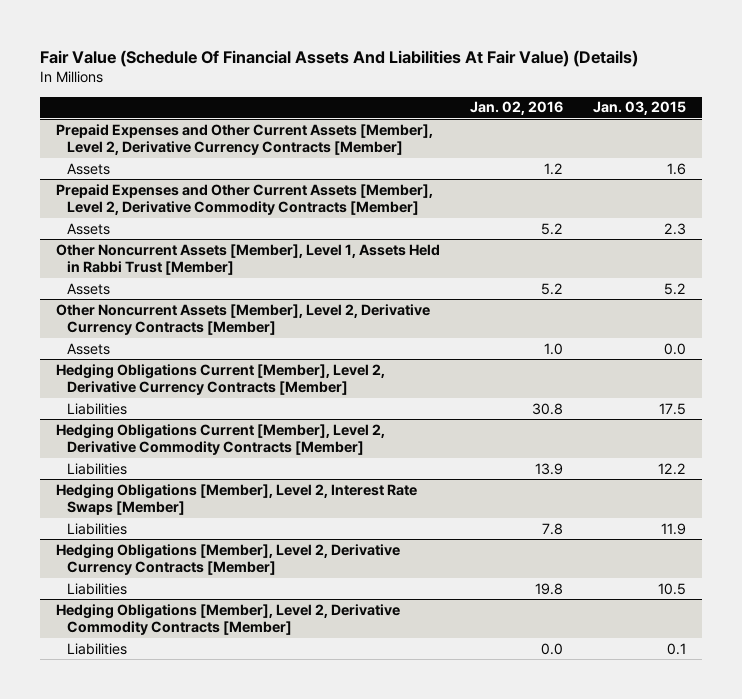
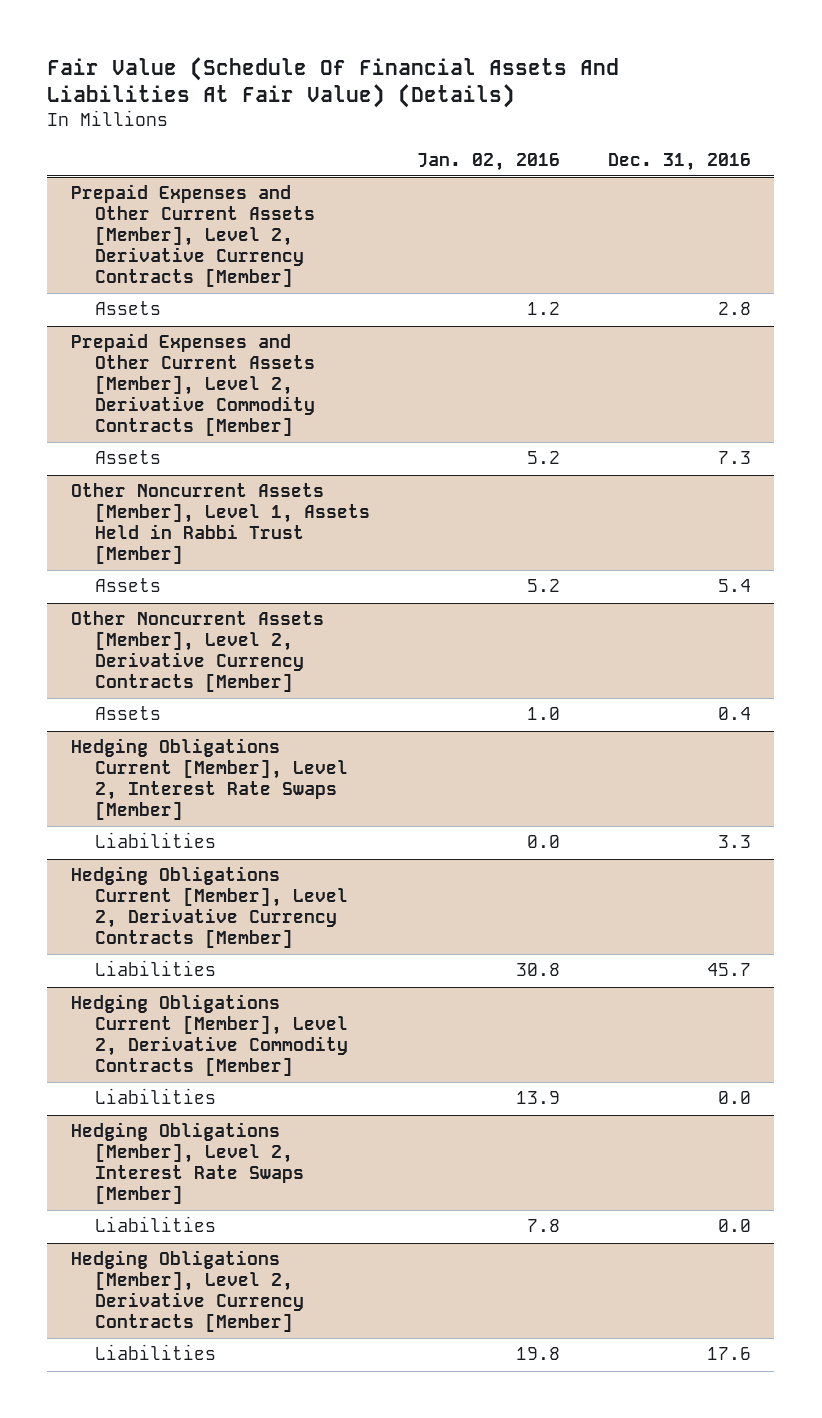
[593,101,687,116] Jan. 03, 2015 -> none
none -> [607,152,751,171] Dec. 31, 2016
none -> [70,738,348,821] Hedging Obligations Current [Member], Level 2, Interest Rate Swaps [Member]
none -> [94,832,216,849] Liabilities
[55,603,400,636] Hedging Obligations [Member], Level 2, Derivative Commodity Contracts [Member] -> none
[67,642,128,655] Liabilities -> none

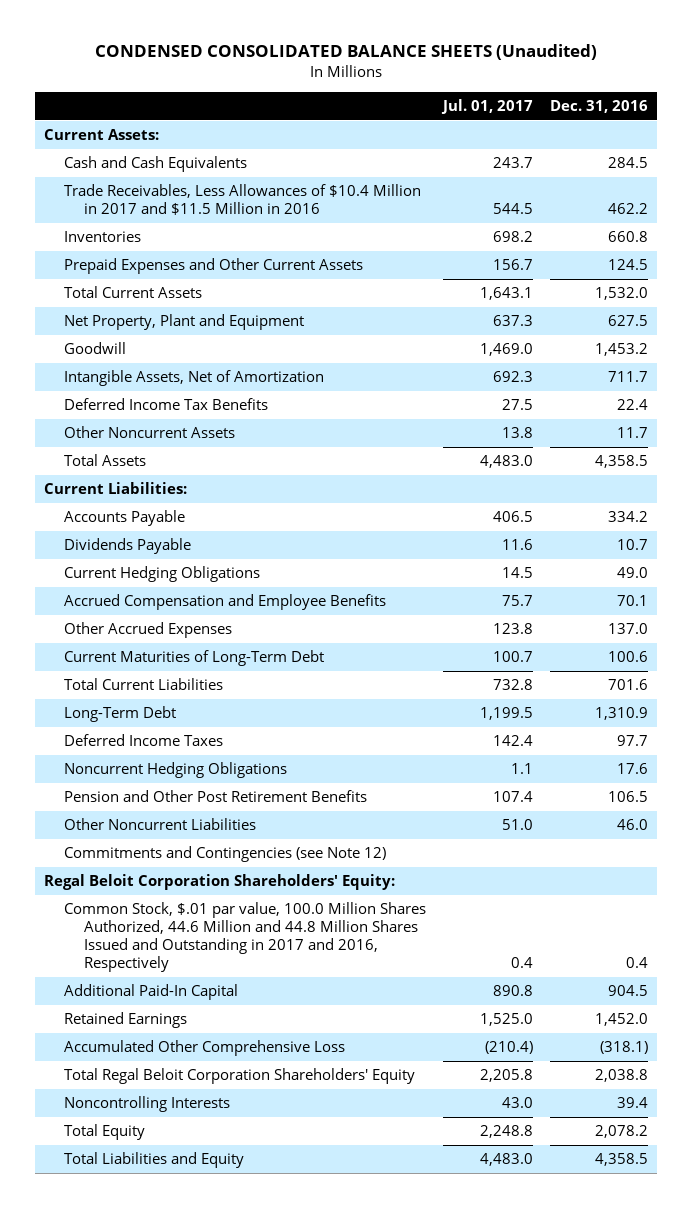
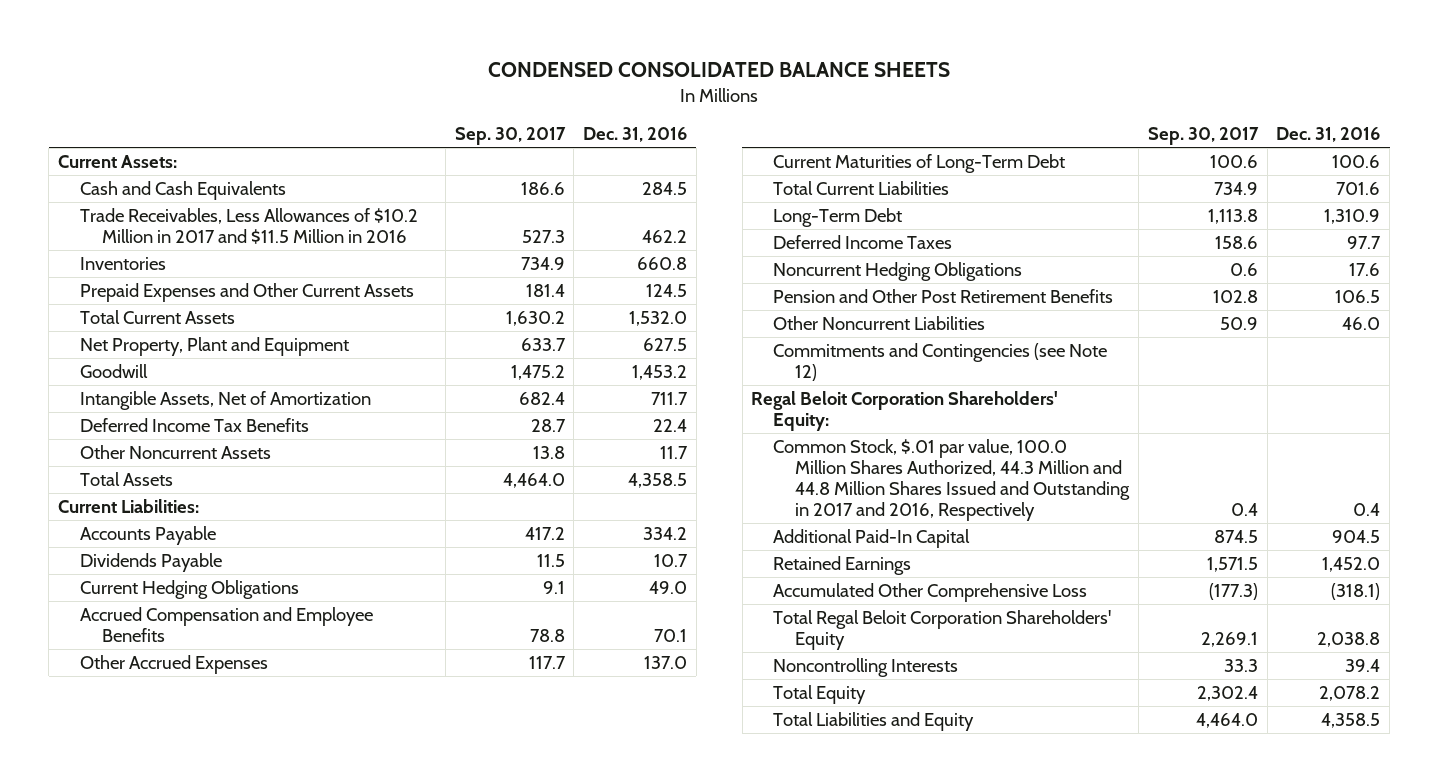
[94,44,597,61] CONDENSED CONSOLIDATED BALANCE SHEETS (Unaudited) -> [488,62,951,78] CONDENSED CONSOLIDATED BALANCE SHEETS
[441,98,534,114] Jul. 01, 2017 -> none
none -> [454,127,566,146] Sep. 30, 2017
[63,184,421,216] Trade Receivables, Less Allowances of $10.4 Million in 2017 and $11.5 Million in 2016 -> [80,207,419,244] Trade Receivables, Less Allowances of $10.2 Million in 2017 and $11.5 Million in 2016
[63,902,426,972] Common Stock, $.01 par value, 100.0 Million Shares Authorized, 44.6 Million and 44.8 Million Shares Issued and Outstanding in 2017 and 2016, Respectively -> [773,438,1131,522] Common Stock, $.01 par value, 100.0 Million Shares Authorized, 44.3 Million and 44.8 Million Shares Issued and Outstanding in 2017 and 2016, Respectively

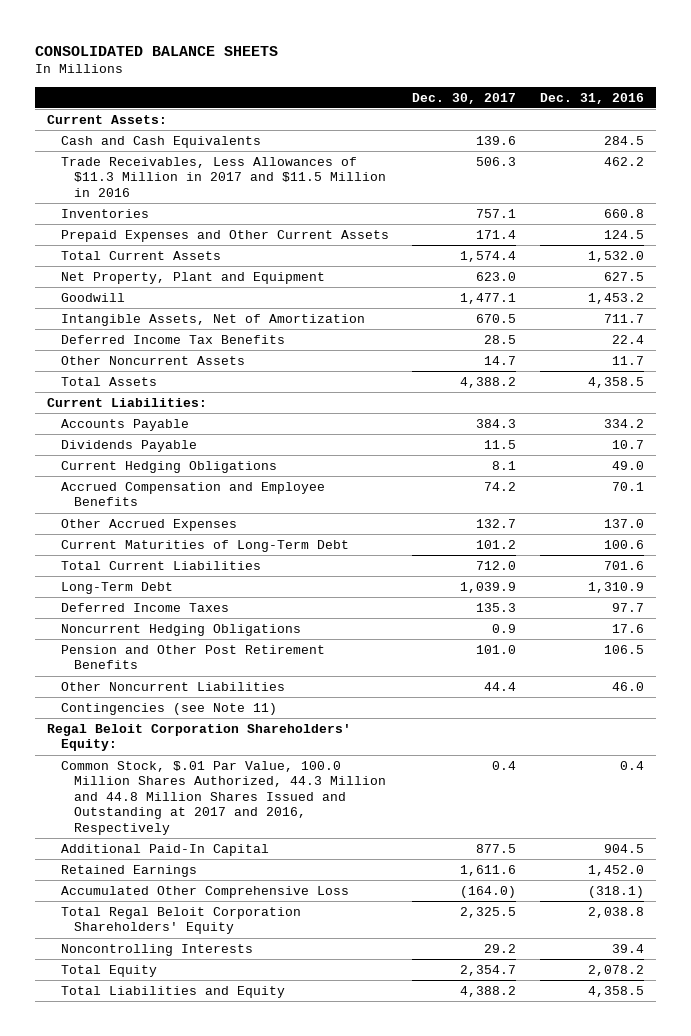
[488,62,951,78] CONDENSED CONSOLIDATED BALANCE SHEETS -> [35,45,279,56] CONSOLIDATED BALANCE SHEETS
[454,127,566,146] Sep. 30, 2017 -> none
none -> [412,92,517,104] Dec. 30, 2017
[80,207,419,244] Trade Receivables, Less Allowances of $10.2 Million in 2017 and $11.5 Million in 2016 -> [60,156,387,197] Trade Receivables, Less Allowances of $11.3 Million in 2017 and $11.5 Million in 2016
[773,342,1108,381] Commitments and Contingencies (see Note 12) -> [60,702,277,715] Contingencies (see Note 11)
[773,438,1131,522] Common Stock, $.01 par value, 100.0 Million Shares Authorized, 44.3 Million and 44.8 Million Shares Issued and Outstanding in 2017 and 2016, Respectively -> [60,760,387,835] Common Stock, $.01 Par Value, 100.0 Million Shares Authorized, 44.3 Million and 44.8 Million Shares Issued and Outstanding at 2017 and 2016, Respectively

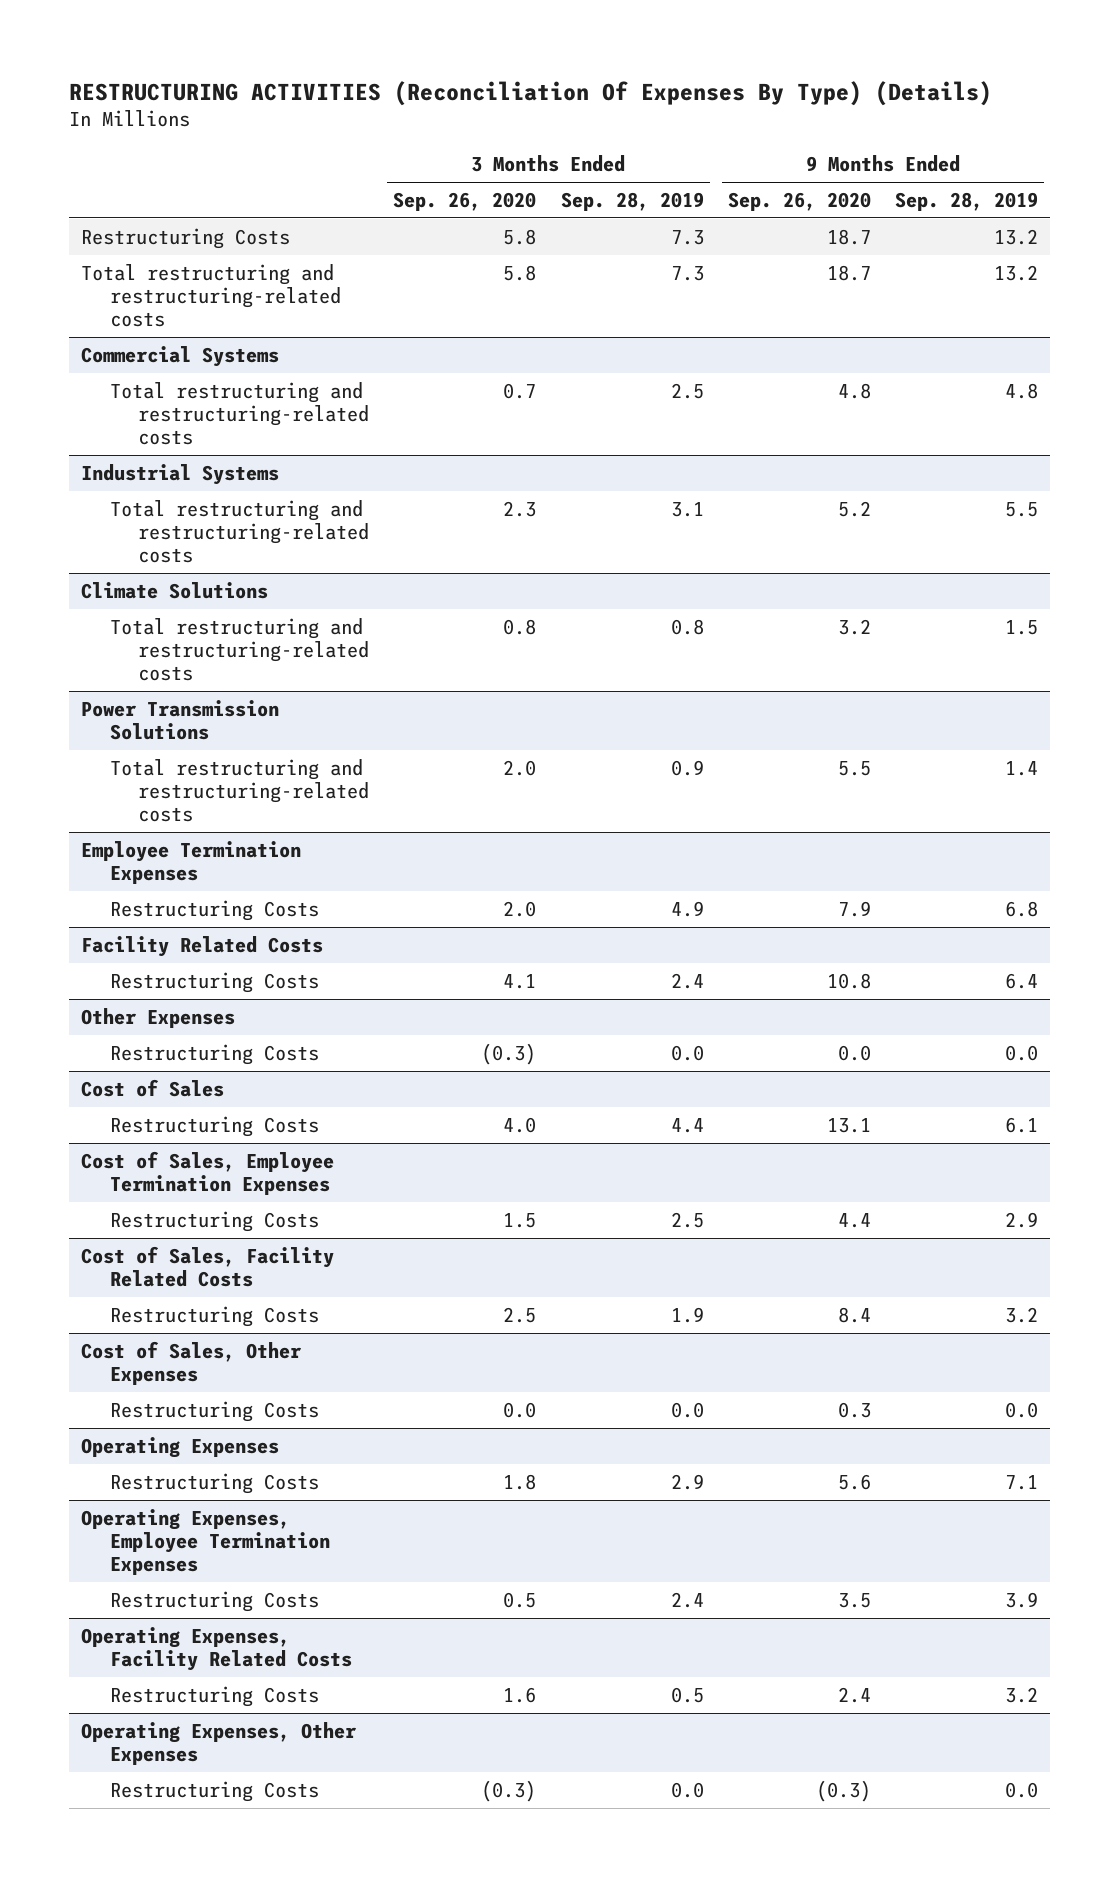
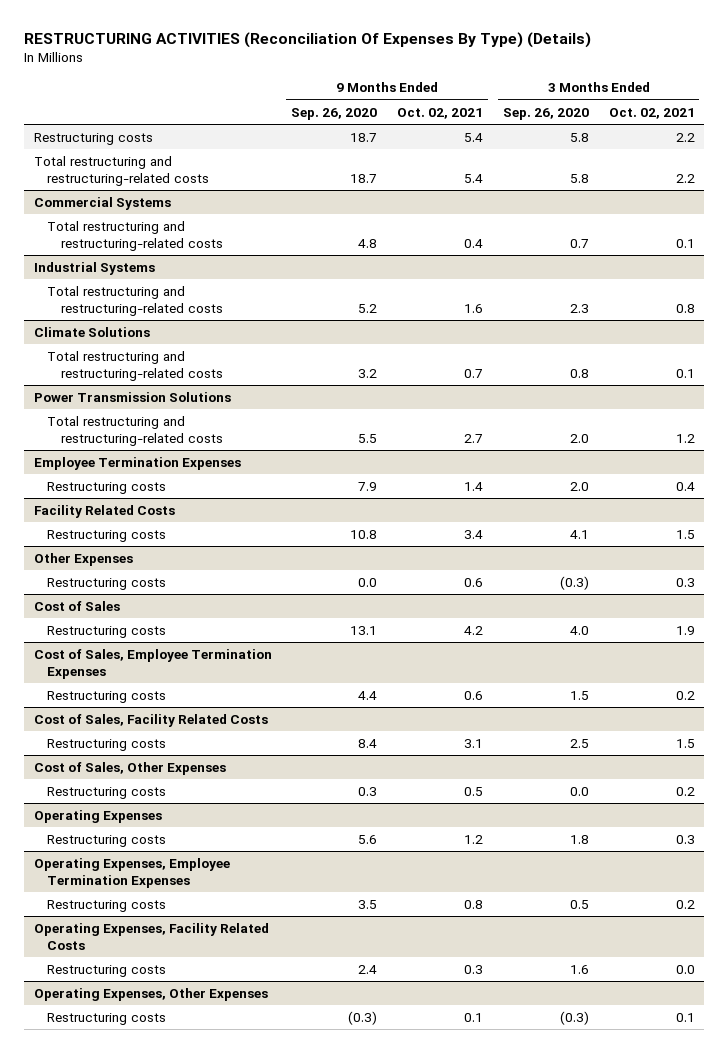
[560,191,704,211] Sep. 28, 2019 -> none
[894,191,1038,211] Sep. 28, 2019 -> none
none -> [397,107,484,119] Oct. 02, 2021
none -> [608,107,695,119] Oct. 02, 2021
[80,227,290,249] Restructuring Costs -> [33,132,153,145] Restructuring costs
[109,899,319,921] Restructuring Costs -> [47,481,167,494] Restructuring costs
[109,971,319,993] Restructuring Costs -> [47,529,167,542] Restructuring costs
[109,1043,319,1065] Restructuring Costs -> [47,577,167,590] Restructuring costs
[109,1115,319,1137] Restructuring Costs -> [47,625,167,638] Restructuring costs
[109,1210,319,1232] Restructuring Costs -> [47,690,167,703] Restructuring costs
[109,1305,319,1327] Restructuring Costs -> [47,738,167,751] Restructuring costs
[109,1400,319,1422] Restructuring Costs -> [47,786,167,799] Restructuring costs
[109,1472,319,1494] Restructuring Costs -> [47,834,167,847] Restructuring costs
[109,1590,319,1612] Restructuring Costs -> [47,899,167,912] Restructuring costs
[109,1685,319,1707] Restructuring Costs -> [47,964,167,977] Restructuring costs
[109,1780,319,1802] Restructuring Costs -> [47,1012,167,1025] Restructuring costs

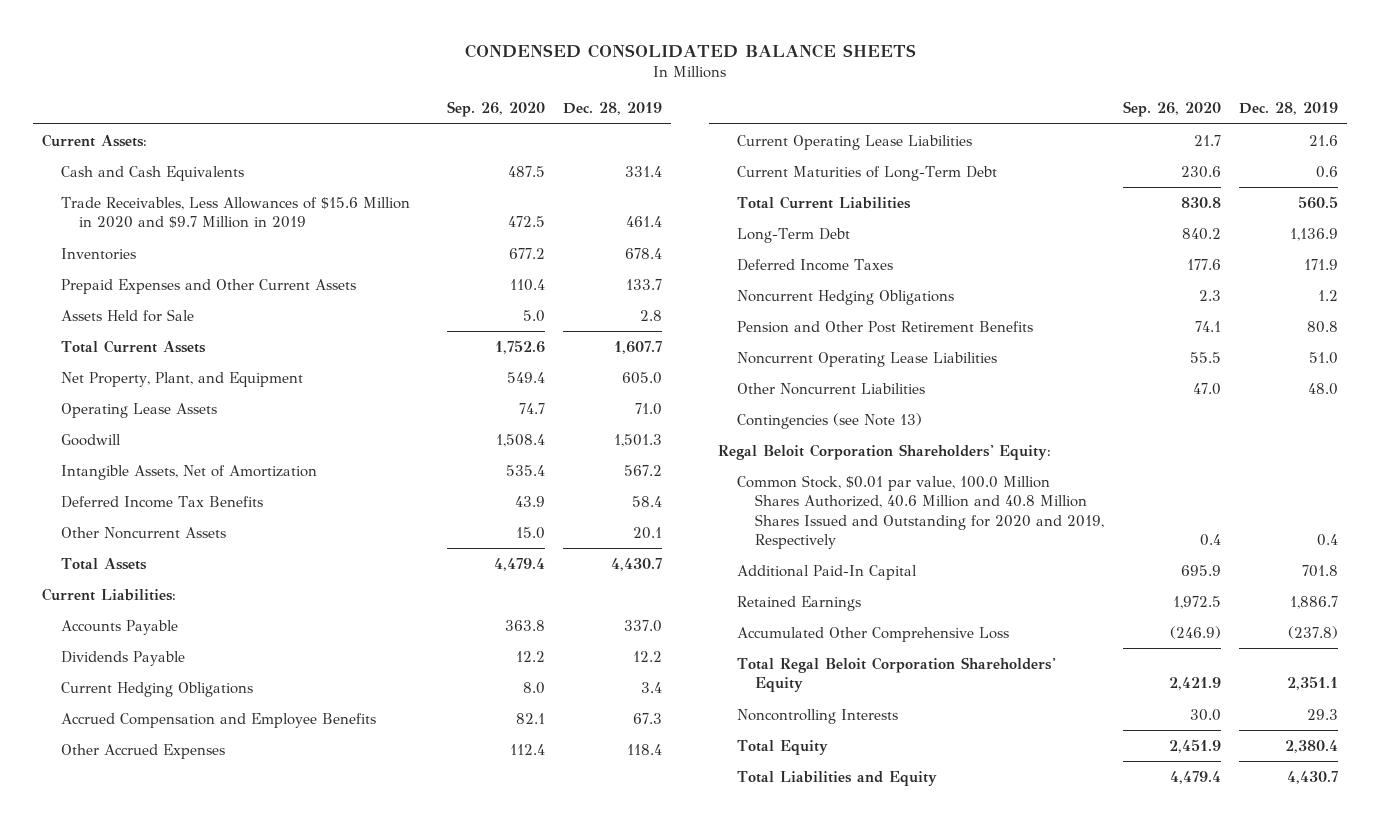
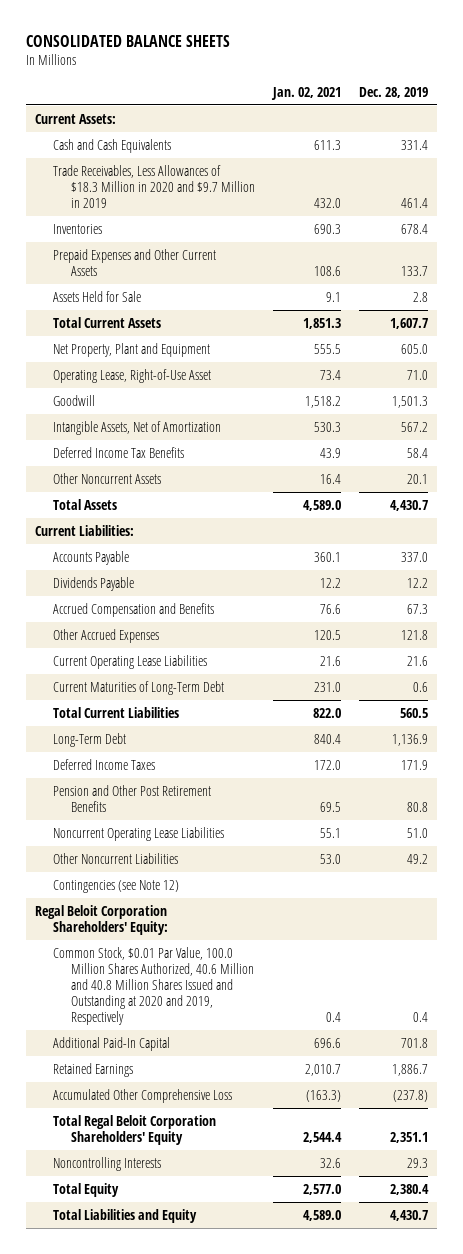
[465,43,917,58] CONDENSED CONSOLIDATED BALANCE SHEETS -> [25,34,230,47] CONSOLIDATED BALANCE SHEETS
[446,101,545,118] Sep. 26, 2020 -> none
none -> [271,86,342,100] Jan. 02, 2021
[60,196,410,229] Trade Receivables, Less Allowances of $15.6 Million in 2020 and $9.7 Million in 2019 -> [52,164,255,208] Trade Receivables, Less Allowances of $18.3 Million in 2020 and $9.7 Million in 2019
[60,371,303,387] Net Property, Plant, and Equipment -> [52,342,210,357] Net Property, Plant and Equipment
[60,402,217,418] Operating Lease Assets -> [52,368,211,383] Operating Lease, Right-of-Use Asset
[60,681,253,697] Current Hedging Obligations -> none
[60,712,376,728] Accrued Compensation and Employee Benefits -> [52,602,214,617] Accrued Compensation and Benefits
[626,743,662,755] 118.4 -> [401,629,429,640] 121.8
[736,289,954,305] Noncurrent Hedging Obligations -> none
[1307,382,1338,395] 48.0 -> [407,853,429,864] 49.2
[736,412,922,429] Contingencies (see Note 13) -> [52,879,179,893] Contingencies (see Note 12)
[736,474,1105,550] Common Stock, $0.01 par value, 100.0 Million Shares Authorized, 40.6 Million and 40.8 Million Shares Issued and Outstanding for 2020 and 2019, Respectively -> [52,946,254,1026] Common Stock, $0.01 Par Value, 100.0 Million Shares Authorized, 40.6 Million and 40.8 Million Shares Issued and Outstanding at 2020 and 2019, Respectively

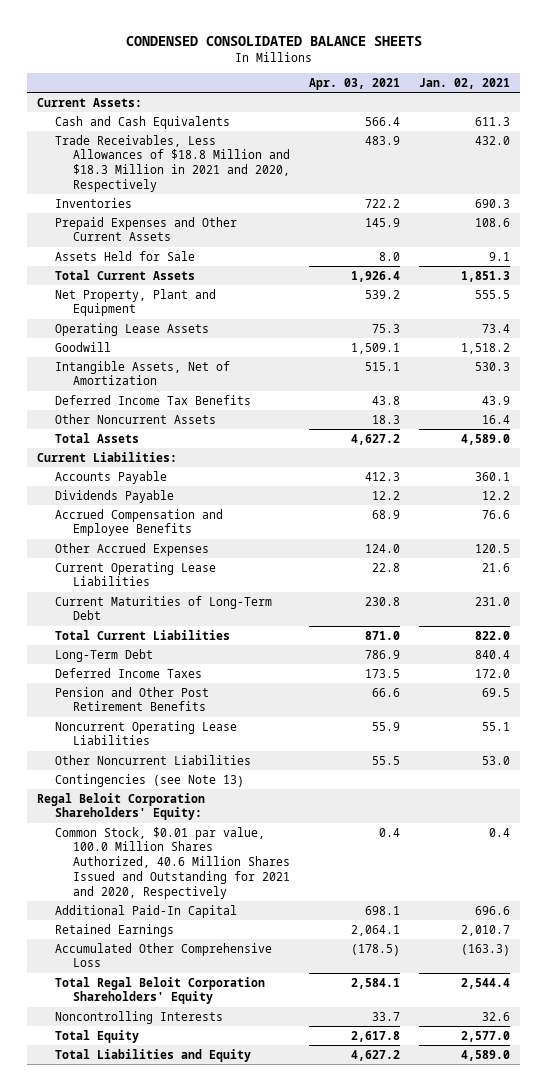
[25,34,230,47] CONSOLIDATED BALANCE SHEETS -> [125,35,422,46] CONDENSED CONSOLIDATED BALANCE SHEETS
[359,86,429,98] Dec. 28, 2019 -> none
none -> [309,77,401,90] Apr. 03, 2021
[52,164,255,208] Trade Receivables, Less Allowances of $18.3 Million in 2020 and $9.7 Million in 2019 -> [54,134,290,193] Trade Receivables, Less Allowances of $18.8 Million and $18.3 Million in 2021 and 2020, Respectively
[52,368,211,383] Operating Lease, Right-of-Use Asset -> [54,322,209,336] Operating Lease Assets
[52,602,214,617] Accrued Compensation and Benefits -> [54,508,223,537] Accrued Compensation and Employee Benefits
[52,879,179,893] Contingencies (see Note 12) -> [54,773,244,787] Contingencies (see Note 13)
[52,946,254,1026] Common Stock, $0.01 Par Value, 100.0 Million Shares Authorized, 40.6 Million and 40.8 Million Shares Issued and Outstanding at 2020 and 2019, Respectively -> [54,826,290,900] Common Stock, $0.01 par value, 100.0 Million Shares Authorized, 40.6 Million Shares Issued and Outstanding for 2021 and 2020, Respectively

